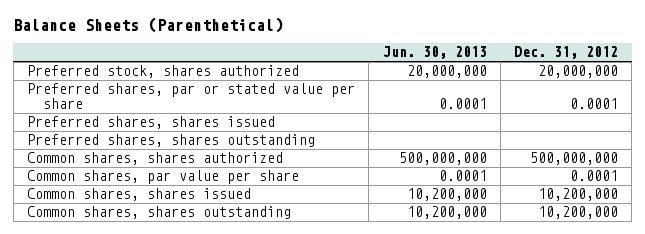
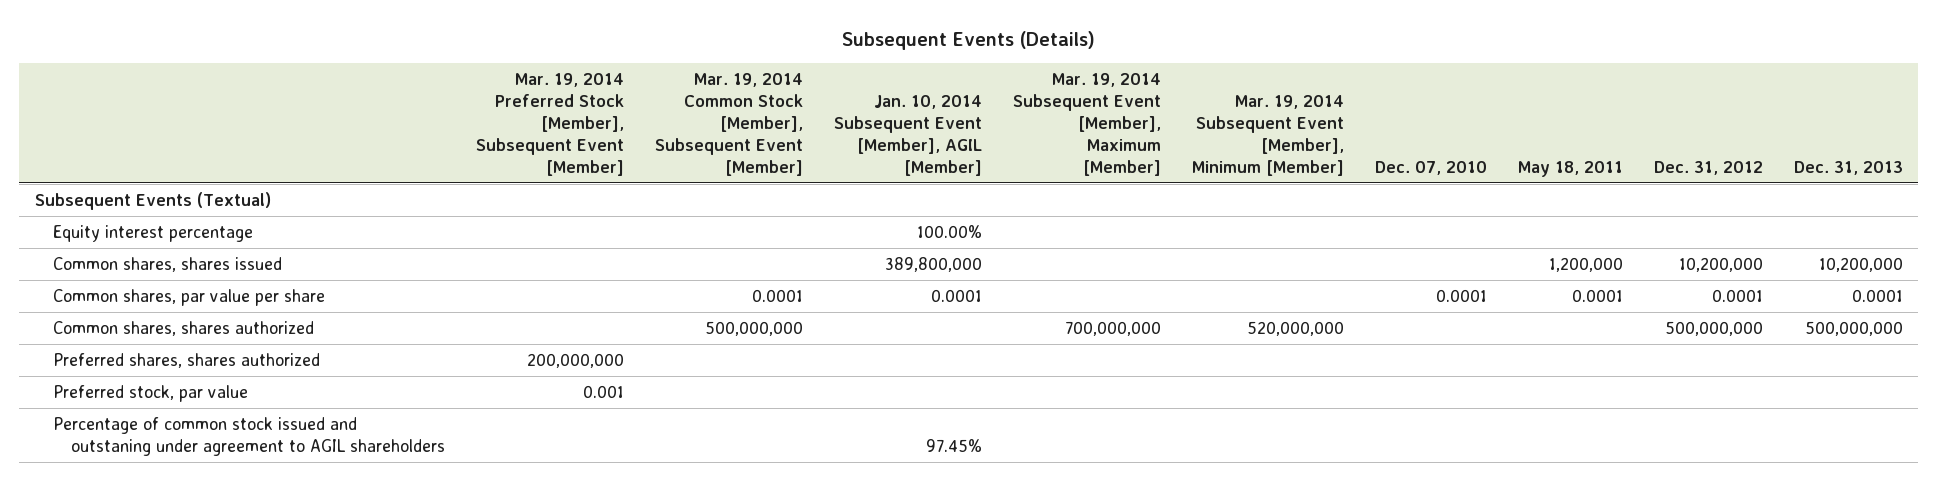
[13,17,284,34] Balance Sheets (Parenthetical) -> [841,31,1095,51] Subsequent Events (Details)
[382,46,487,60] Jun. 30, 2013 -> none
none -> [476,73,625,176] Mar. 19, 2014 Preferred Stock [Member], Subsequent Event [Member]
none -> [655,73,804,176] Mar. 19, 2014 Common Stock [Member], Subsequent Event [Member]
none -> [834,95,983,176] Jan. 10, 2014 Subsequent Event [Member], AGIL [Member]
none -> [1013,73,1162,176] Mar. 19, 2014 Subsequent Event [Member], Maximum [Member]
none -> [1192,95,1345,176] Mar. 19, 2014 Subsequent Event [Member], Minimum [Member]
none -> [1374,160,1487,175] Dec. 07, 2010
none -> [1517,160,1623,177] May 18, 2011
none -> [1793,160,1903,175] Dec. 31, 2013
[27,65,300,79] Preferred stock, shares authorized -> none
[27,83,356,110] Preferred shares, par or stated value per share -> none
[27,116,276,130] Preferred shares, shares issued -> none
[27,134,316,148] Preferred shares, shares outstanding -> none
none -> [34,191,271,210] Subsequent Events (Textual)
none -> [53,224,254,242] Equity interest percentage
[27,206,292,220] Common shares, shares outstanding -> none
[27,170,300,185] Common shares, par value per share -> [53,288,326,306] Common shares, par value per share
[27,152,284,166] Common shares, shares authorized -> [53,320,315,336] Common shares, shares authorized
none -> [53,352,321,368] Preferred shares, shares authorized
none -> [53,384,249,402] Preferred stock, par value
none -> [53,416,446,456] Percentage of common stock issued and outstaning under agreement to AGIL shareholders

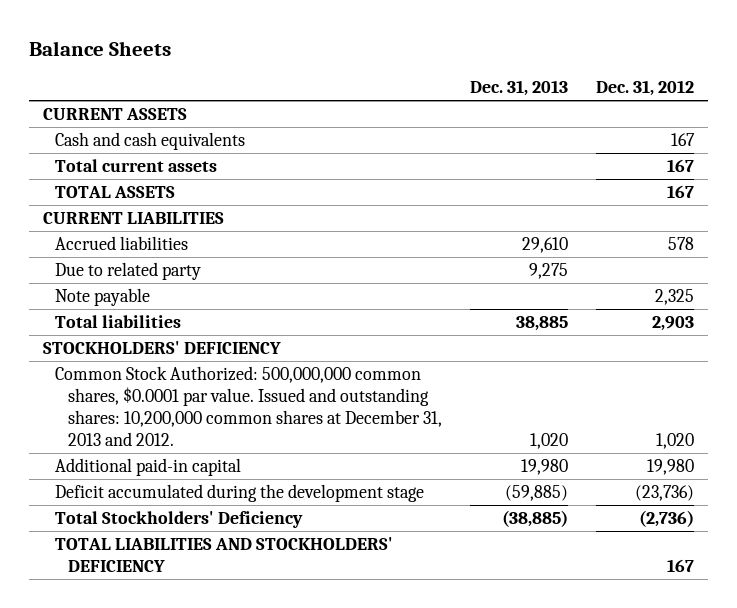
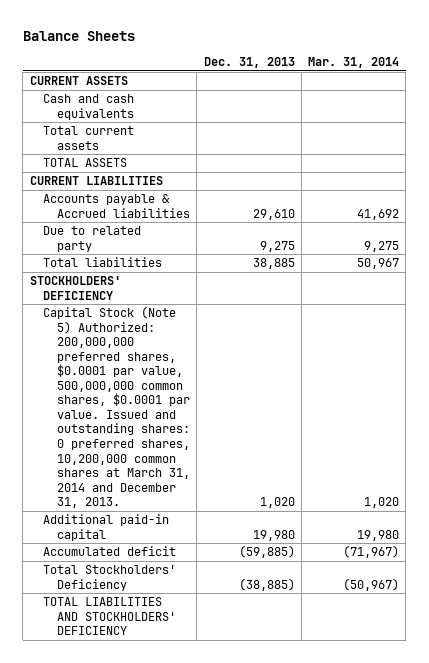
[595,79,694,96] Dec. 31, 2012 -> none
none -> [308,57,400,69] Mar. 31, 2014
[55,236,189,251] Accrued liabilities -> [43,194,191,218] Accounts payable & Accrued liabilities
[55,288,151,307] Note payable -> none
[55,366,442,447] Common Stock Authorized: 500,000,000 common shares, $0.0001 par value. Issued and outstanding shares: 10,200,000 common shares at December 31, 2013 and 2012. -> [43,306,191,509] Capital Stock (Note 5) Authorized: 200,000,000 preferred shares, $0.0001 par value, 500,000,000 common shares, $0.0001 par value. Issued and outstanding shares: 0 preferred shares, 10,200,000 common shares at March 31, 2014 and December 31, 2013.
[55,484,425,503] Deficit accumulated during the development stage -> [43,546,177,557] Accumulated deficit

